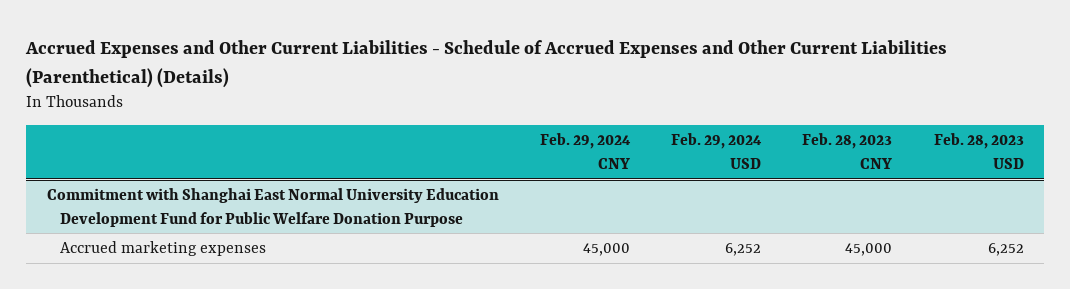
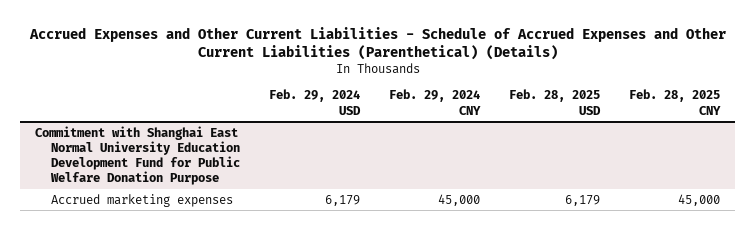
[802,133,893,169] Feb. 28, 2023 CNY -> none
[933,133,1024,169] Feb. 28, 2023 USD -> none
none -> [509,89,602,115] Feb. 28, 2025 USD
none -> [629,89,722,115] Feb. 28, 2025 CNY
[725,243,762,257] 6,252 -> [325,194,361,206] 6,179

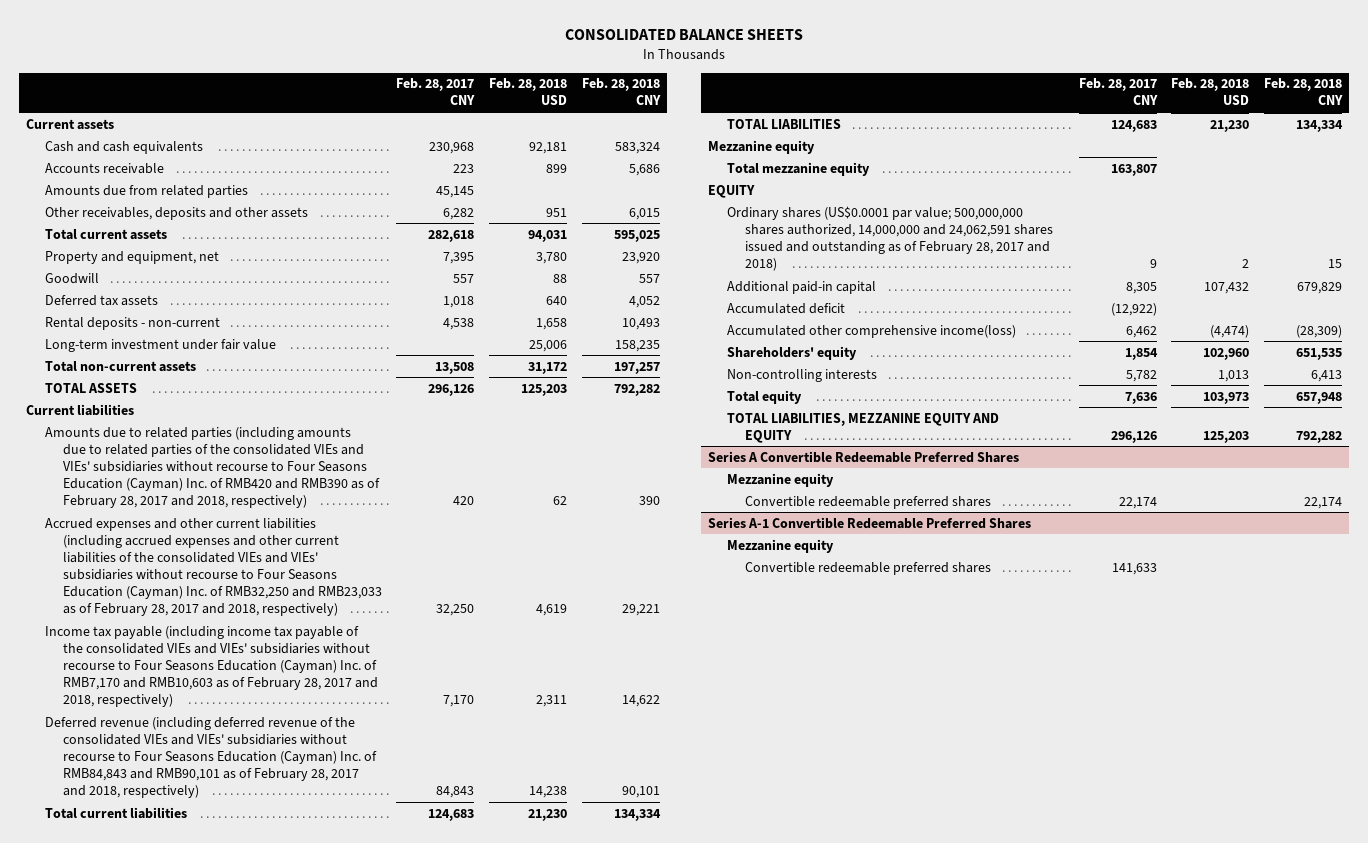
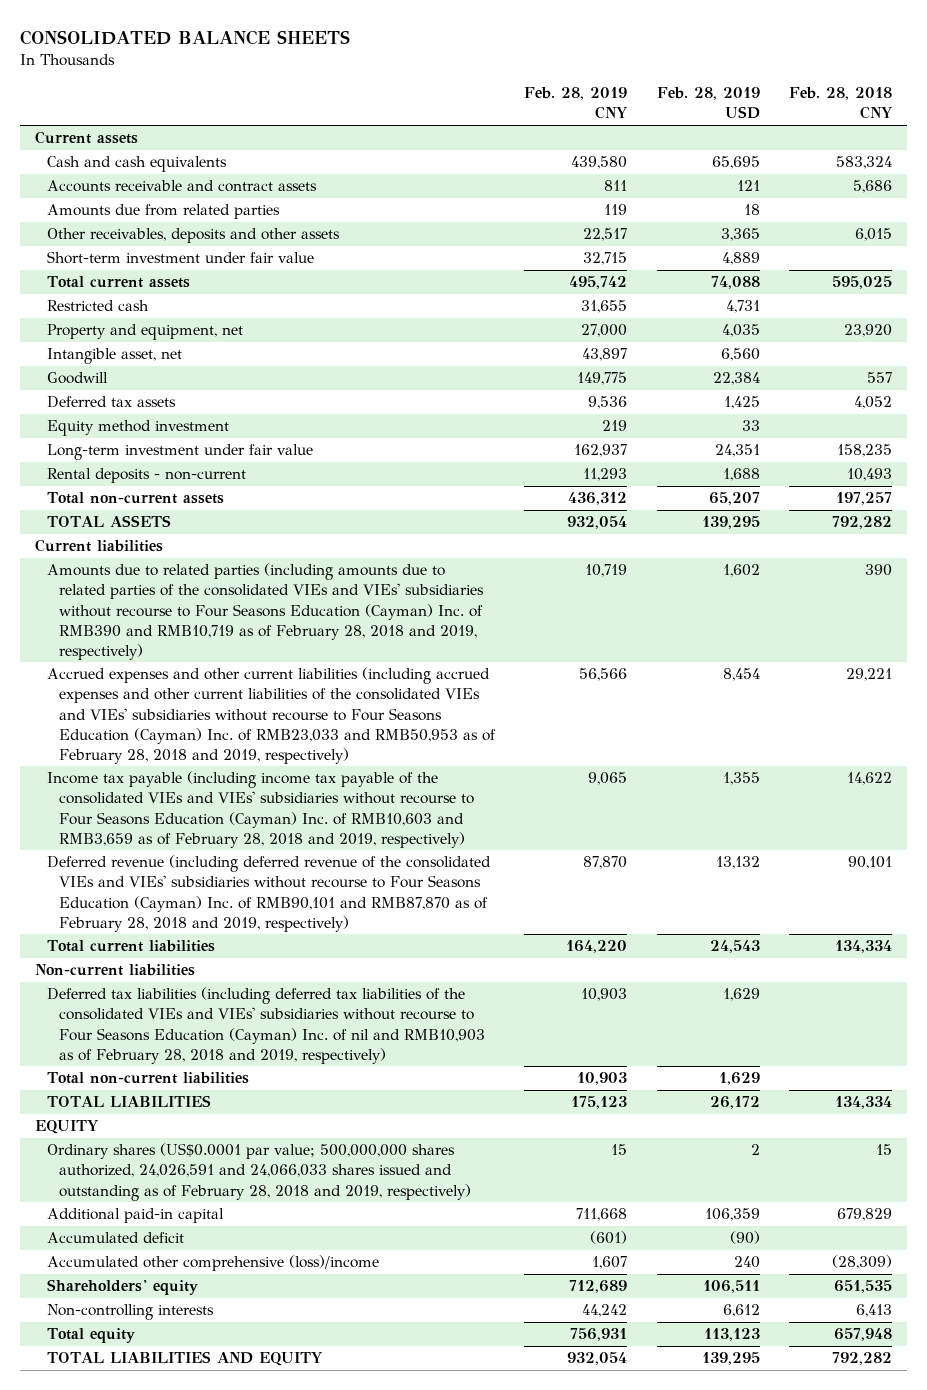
[396,78,476,106] Feb. 28, 2017 CNY -> none
[488,78,567,106] Feb. 28, 2018 USD -> none
none -> [524,87,629,120] Feb. 28, 2019 CNY
none -> [656,87,760,120] Feb. 28, 2019 USD
[44,162,164,174] Accounts receivable -> [46,180,317,193] Accounts receivable and contract assets
none -> [46,251,314,265] Short-term investment under fair value
none -> [46,300,149,312] Restricted cash
none -> [46,348,182,365] Intangible asset, net
none -> [46,420,229,437] Equity method investment
[44,316,220,330] Rental deposits - non-current -> [46,468,246,484] Rental deposits - non-current
[44,426,380,509] Amounts due to related parties (including amounts due to related parties of the consolidated VIEs and VIEs' subsidiaries without recourse to Four Seasons Education (Cayman) Inc. of RMB420 and RMB390 as of February 28, 2017 and 2018, respectively) -> [46,563,484,660] Amounts due to related parties (including amounts due to related parties of the consolidated VIEs and VIEs' subsidiaries without recourse to Four Seasons Education (Cayman) Inc. of RMB390 and RMB10,719 as of February 28, 2018 and 2019, respectively)
[44,517,382,617] Accrued expenses and other current liabilities (including accrued expenses and other current liabilities of the consolidated VIEs and VIEs' subsidiaries without recourse to Four Seasons Education (Cayman) Inc. of RMB32,250 and RMB23,033 as of February 28, 2017 and 2018, respectively) -> [46,667,496,764] Accrued expenses and other current liabilities (including accrued expenses and other current liabilities of the consolidated VIEs and VIEs' subsidiaries without recourse to Four Seasons Education (Cayman) Inc. of RMB23,033 and RMB50,953 as of February 28, 2018 and 2019, respectively)
[44,625,378,708] Income tax payable (including income tax payable of the consolidated VIEs and VIEs' subsidiaries without recourse to Four Seasons Education (Cayman) Inc. of RMB7,170 and RMB10,603 as of February 28, 2017 and 2018, respectively) -> [46,771,474,848] Income tax payable (including income tax payable of the consolidated VIEs and VIEs' subsidiaries without recourse to Four Seasons Education (Cayman) Inc. of RMB10,603 and RMB3,659 as of February 28, 2018 and 2019, respectively)
[44,716,377,799] Deferred revenue (including deferred revenue of the consolidated VIEs and VIEs' subsidiaries without recourse to Four Seasons Education (Cayman) Inc. of RMB84,843 and RMB90,101 as of February 28, 2017 and 2018, respectively) -> [46,855,491,932] Deferred revenue (including deferred revenue of the consolidated VIEs and VIEs' subsidiaries without recourse to Four Seasons Education (Cayman) Inc. of RMB90,101 and RMB87,870 as of February 28, 2018 and 2019, respectively)
none -> [34,964,195,977] Non-current liabilities
none -> [46,987,485,1064] Deferred tax liabilities (including deferred tax liabilities of the consolidated VIEs and VIEs' subsidiaries without recourse to Four Seasons Education (Cayman) Inc. of nil and RMB10,903 as of February 28, 2018 and 2019, respectively)
none -> [46,1072,249,1085] Total non-current liabilities
[708,139,816,154] Mezzanine equity -> none
[726,161,870,176] Total mezzanine equity -> none
[726,205,1054,271] Ordinary shares (US$0.0001 par value; 500,000,000 shares authorized, 14,000,000 and 24,062,591 shares issued and outstanding as of February 28, 2017 and 2018) -> [46,1143,471,1201] Ordinary shares (US$0.0001 par value; 500,000,000 shares authorized, 24,026,591 and 24,066,033 shares issued and outstanding as of February 28, 2018 and 2019, respectively)
[726,324,1016,338] Accumulated other comprehensive income(loss) -> [46,1255,379,1272] Accumulated other comprehensive (loss)/income
[708,450,1020,463] Series A Convertible Redeemable Preferred Shares -> none
[726,472,834,487] Mezzanine equity -> none
[745,495,992,509] Convertible redeemable preferred shares -> none
[708,516,1032,529] Series A-1 Convertible Redeemable Preferred Shares -> none
[726,538,834,553] Mezzanine equity -> none
[745,561,992,575] Convertible redeemable preferred shares -> none
[726,412,999,443] TOTAL LIABILITIES, MEZZANINE EQUITY AND EQUITY -> [46,1351,323,1367] TOTAL LIABILITIES AND EQUITY

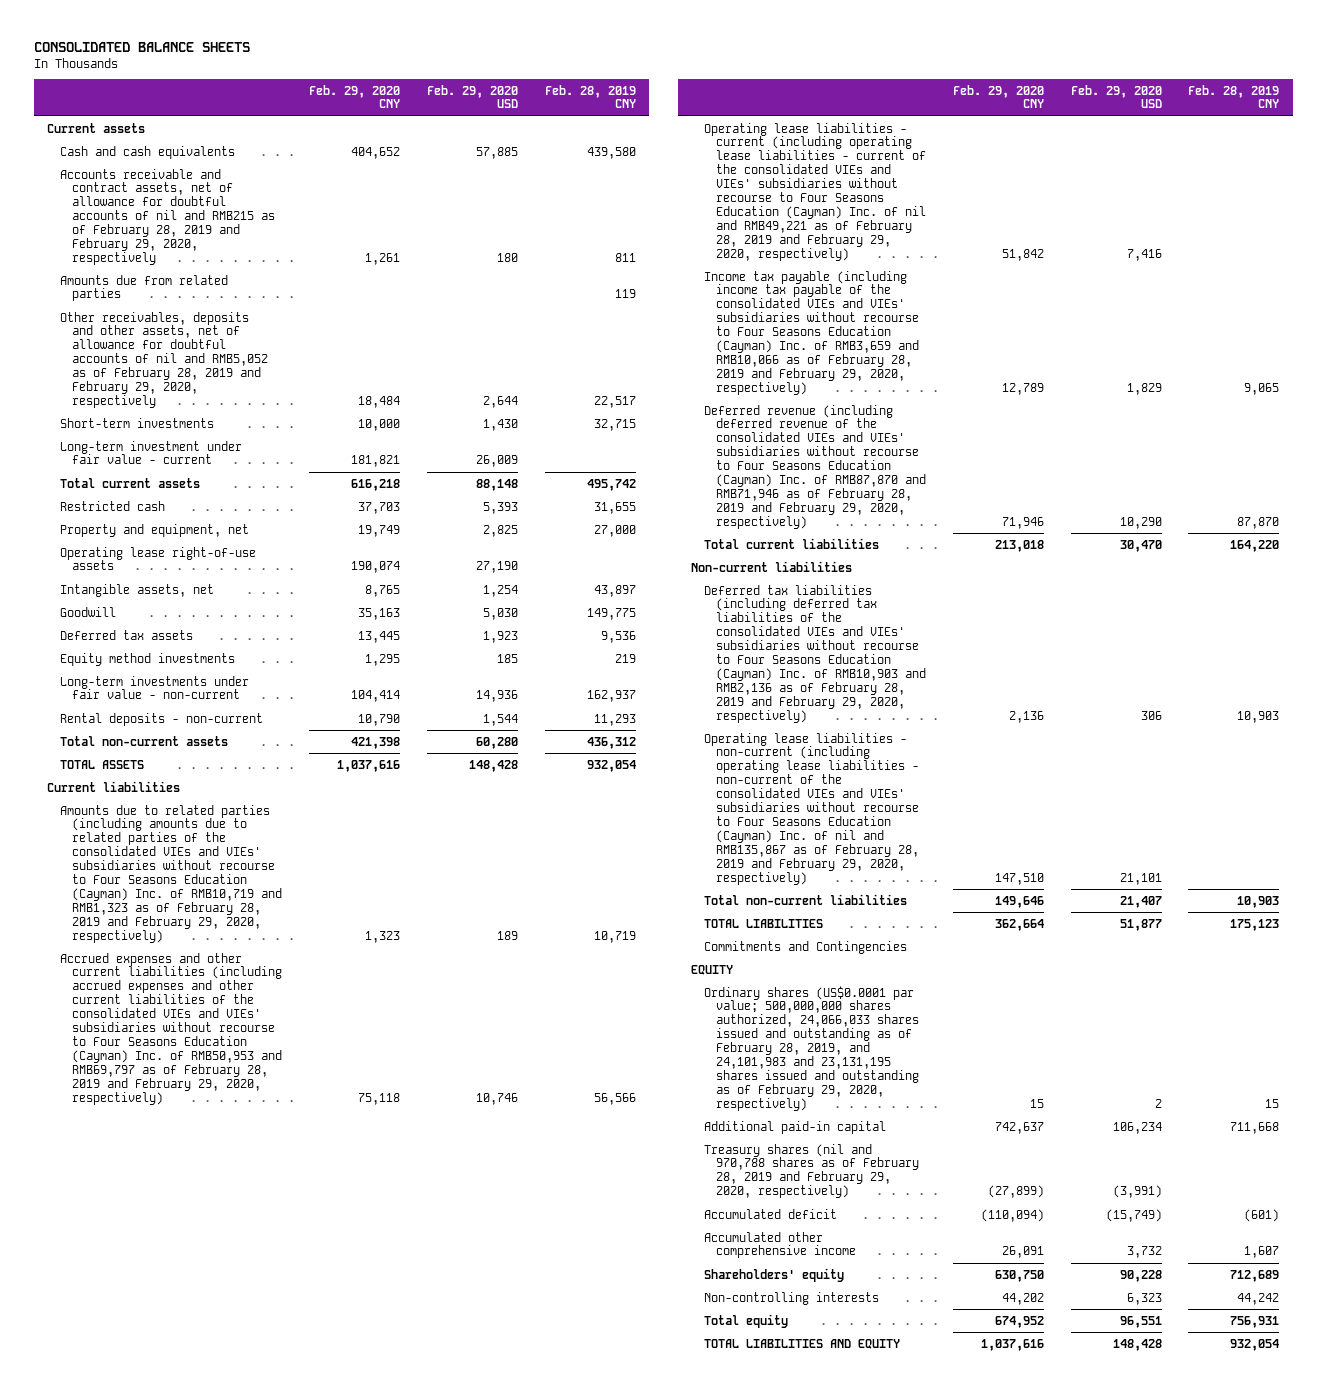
[656,87,760,120] Feb. 28, 2019 USD -> none
[789,87,894,120] Feb. 28, 2018 CNY -> none
none -> [308,84,400,109] Feb. 29, 2020 CNY
none -> [426,84,518,109] Feb. 29, 2020 USD
[46,180,317,193] Accounts receivable and contract assets -> [59,168,276,266] Accounts receivable and contract assets, net of allowance for doubtful accounts of nil and RMB215 as of February 28, 2019 and February 29, 2020, respectively
[46,228,340,244] Other receivables, deposits and other assets -> [59,311,269,409] Other receivables, deposits and other assets, net of allowance for doubtful accounts of nil and RMB5,052 as of February 28, 2019 and February 29, 2020, respectively
[46,251,314,265] Short-term investment under fair value -> [59,417,214,428] Short-term investments
none -> [59,440,242,465] Long-term investment under fair value - current
none -> [59,546,256,571] Operating lease right-of-use assets
[46,348,182,365] Intangible asset, net -> [59,583,214,597] Intangible assets, net
[46,420,229,437] Equity method investment -> [59,652,235,666] Equity method investments
[46,444,313,461] Long-term investment under fair value -> [59,675,249,700] Long-term investments under fair value - non-current
[46,563,484,660] Amounts due to related parties (including amounts due to related parties of the consolidated VIEs and VIEs' subsidiaries without recourse to Four Seasons Education (Cayman) Inc. of RMB390 and RMB10,719 as of February 28, 2018 and 2019, respectively) -> [59,804,283,943] Amounts due to related parties (including amounts due to related parties of the consolidated VIEs and VIEs' subsidiaries without recourse to Four Seasons Education (Cayman) Inc. of RMB10,719 and RMB1,323 as of February 28, 2019 and February 29, 2020, respectively)
[46,667,496,764] Accrued expenses and other current liabilities (including accrued expenses and other current liabilities of the consolidated VIEs and VIEs' subsidiaries without recourse to Four Seasons Education (Cayman) Inc. of RMB23,033 and RMB50,953 as of February 28, 2018 and 2019, respectively) -> [59,952,283,1105] Accrued expenses and other current liabilities (including accrued expenses and other current liabilities of the consolidated VIEs and VIEs' subsidiaries without recourse to Four Seasons Education (Cayman) Inc. of RMB50,953 and RMB69,797 as of February 28, 2019 and February 29, 2020, respectively)
none -> [703,122,926,261] Operating lease liabilities - current (including operating lease liabilities - current of the consolidated VIEs and VIEs' subsidiaries without recourse to Four Seasons Education (Cayman) Inc. of nil and RMB49,221 as of February 28, 2019 and February 29, 2020, respectively)
[46,771,474,848] Income tax payable (including income tax payable of the consolidated VIEs and VIEs' subsidiaries without recourse to Four Seasons Education (Cayman) Inc. of RMB10,603 and RMB3,659 as of February 28, 2018 and 2019, respectively) -> [703,270,919,395] Income tax payable (including income tax payable of the consolidated VIEs and VIEs' subsidiaries without recourse to Four Seasons Education (Cayman) Inc. of RMB3,659 and RMB10,066 as of February 28, 2019 and February 29, 2020, respectively)
[46,855,491,932] Deferred revenue (including deferred revenue of the consolidated VIEs and VIEs' subsidiaries without recourse to Four Seasons Education (Cayman) Inc. of RMB90,101 and RMB87,870 as of February 28, 2018 and 2019, respectively) -> [703,404,926,529] Deferred revenue (including deferred revenue of the consolidated VIEs and VIEs' subsidiaries without recourse to Four Seasons Education (Cayman) Inc. of RMB87,870 and RMB71,946 as of February 28, 2019 and February 29, 2020, respectively)
[46,987,485,1064] Deferred tax liabilities (including deferred tax liabilities of the consolidated VIEs and VIEs' subsidiaries without recourse to Four Seasons Education (Cayman) Inc. of nil and RMB10,903 as of February 28, 2018 and 2019, respectively) -> [703,584,926,723] Deferred tax liabilities (including deferred tax liabilities of the consolidated VIEs and VIEs' subsidiaries without recourse to Four Seasons Education (Cayman) Inc. of RMB10,903 and RMB2,136 as of February 28, 2019 and February 29, 2020, respectively)
none -> [703,732,919,885] Operating lease liabilities - non-current (including operating lease liabilities - non-current of the consolidated VIEs and VIEs' subsidiaries without recourse to Four Seasons Education (Cayman) Inc. of nil and RMB135,867 as of February 28, 2019 and February 29, 2020, respectively)
none -> [703,940,907,954] Commitments and Contingencies
[46,1143,471,1201] Ordinary shares (US$0.0001 par value; 500,000,000 shares authorized, 24,026,591 and 24,066,033 shares issued and outstanding as of February 28, 2018 and 2019, respectively) -> [703,985,919,1111] Ordinary shares (US$0.0001 par value; 500,000,000 shares authorized, 24,066,033 shares issued and outstanding as of February 28, 2019, and 24,101,983 and 23,131,195 shares issued and outstanding as of February 29, 2020, respectively)
none -> [703,1143,919,1199] Treasury shares (nil and 970,788 shares as of February 28, 2019 and February 29, 2020, respectively)
[46,1255,379,1272] Accumulated other comprehensive (loss)/income -> [703,1231,856,1259] Accumulated other comprehensive income

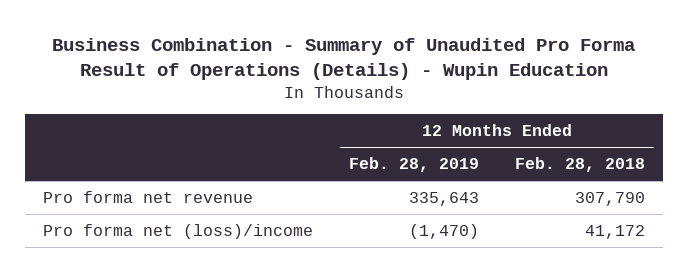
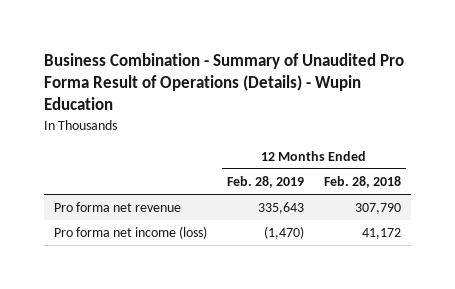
[43,223,314,239] Pro forma net (loss)/income -> [54,226,208,240] Pro forma net income (loss)

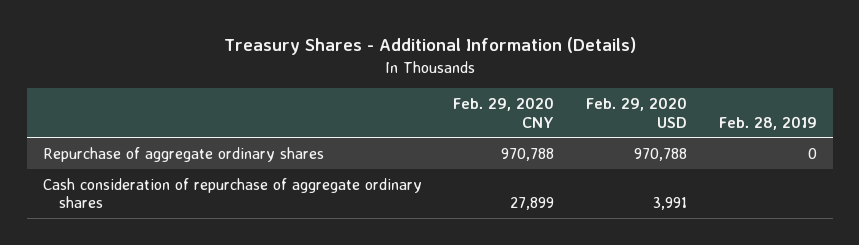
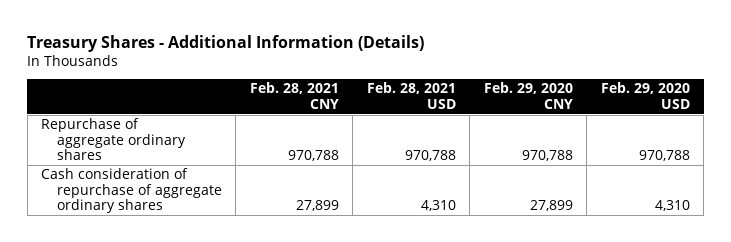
[718,115,817,130] Feb. 28, 2019 -> none
none -> [249,82,339,109] Feb. 28, 2021 CNY
none -> [366,82,456,109] Feb. 28, 2021 USD
[653,197,688,211] 3,991 -> [654,200,690,212] 4,310

